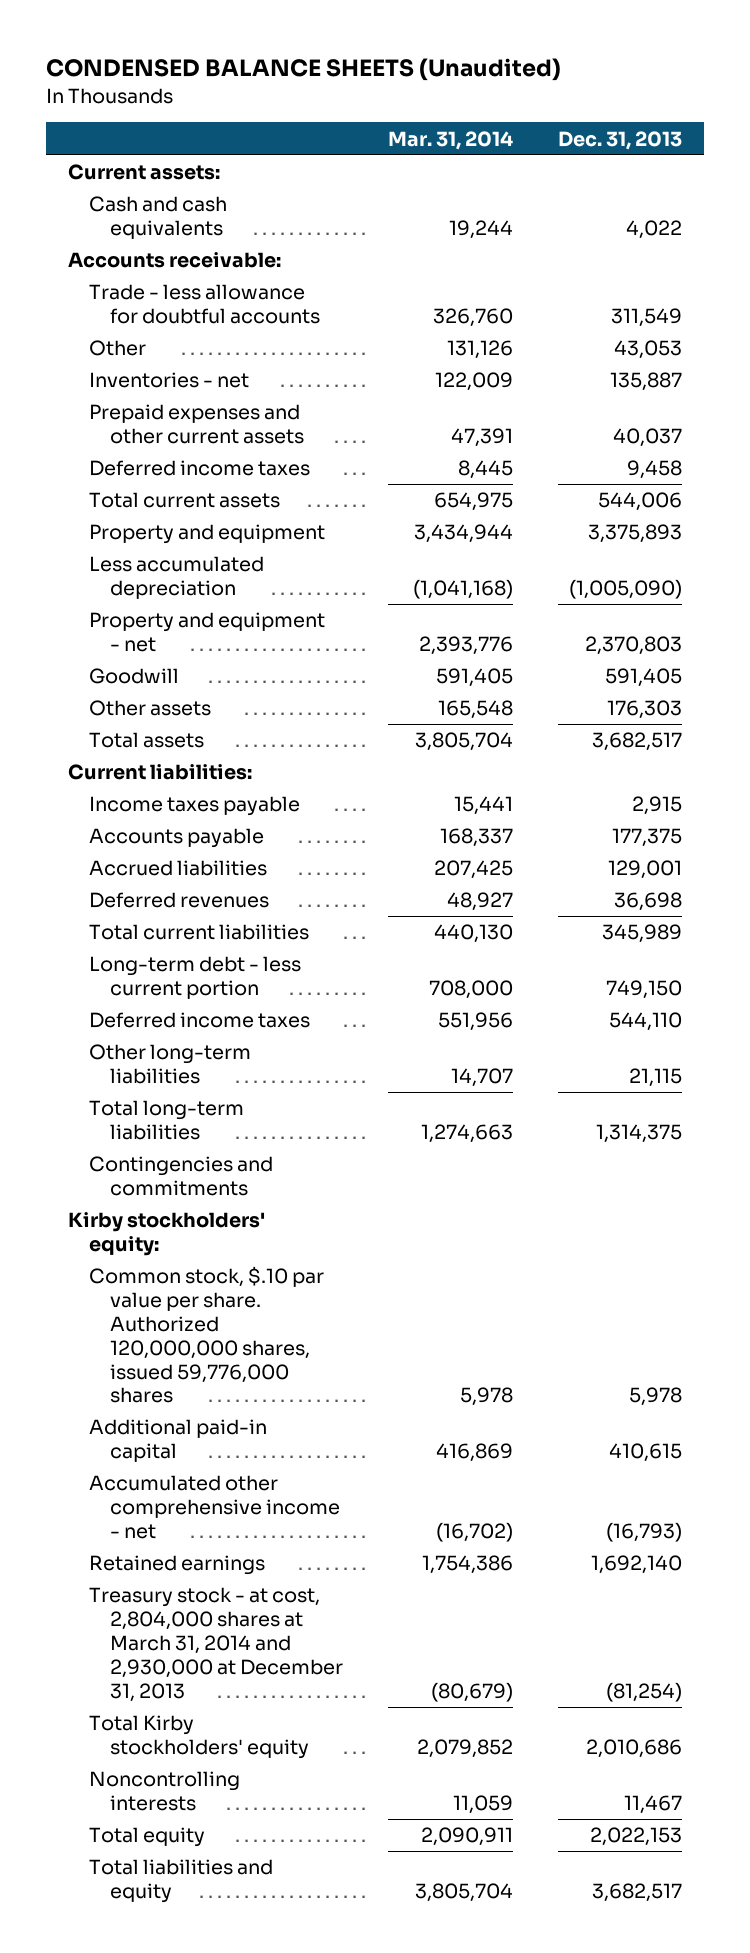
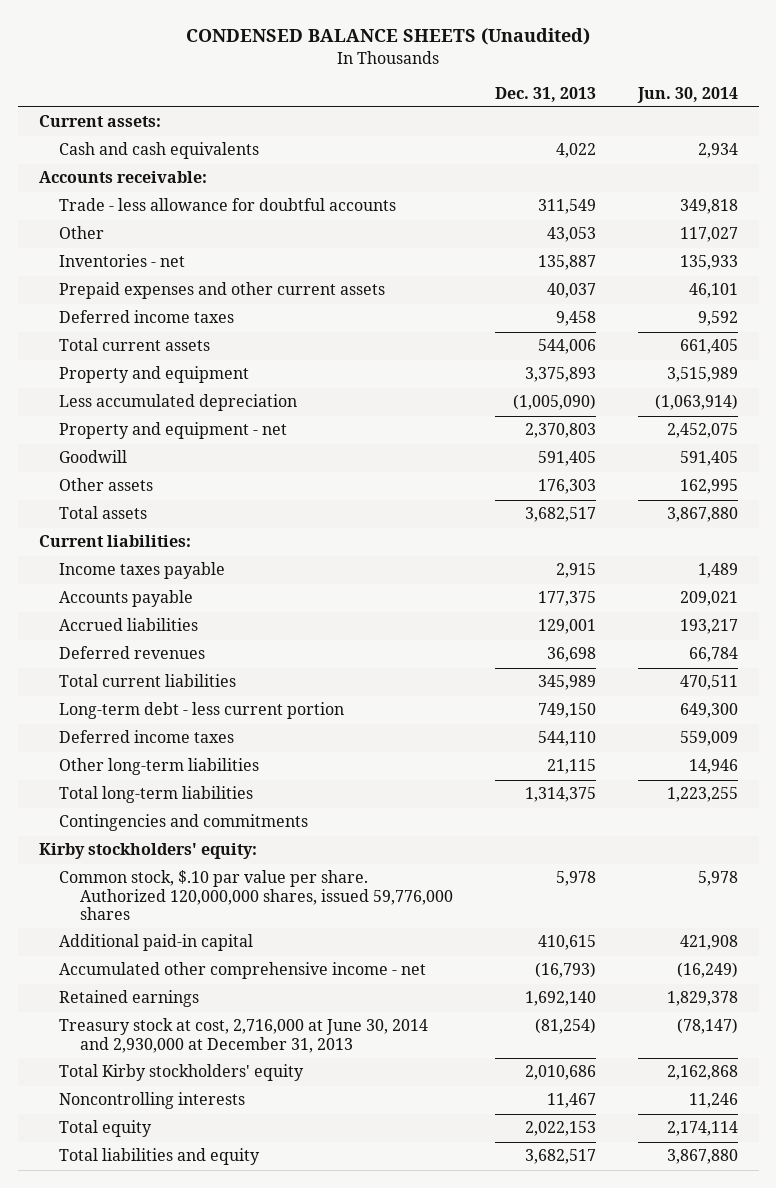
[388,130,514,150] Mar. 31, 2014 -> none
none -> [636,86,738,103] Jun. 30, 2014
[89,1587,344,1702] Treasury stock - at cost, 2,804,000 shares at March 31, 2014 and 2,930,000 at December 31, 2013 -> [59,1018,429,1053] Treasury stock at cost, 2,716,000 at June 30, 2014 and 2,930,000 at December 31, 2013

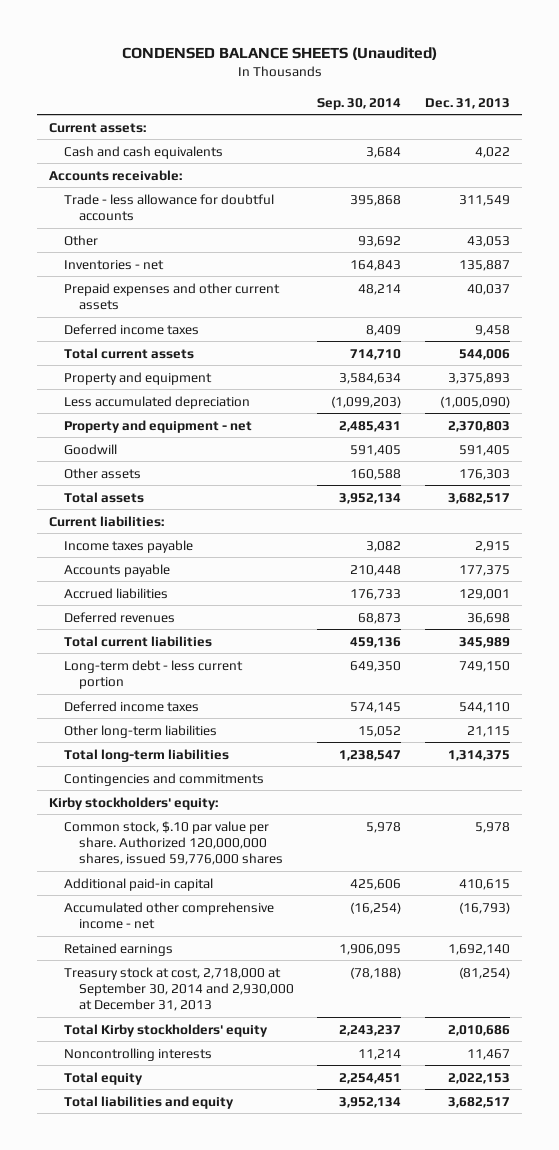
[636,86,738,103] Jun. 30, 2014 -> none
none -> [317,97,402,110] Sep. 30, 2014
[59,1018,429,1053] Treasury stock at cost, 2,716,000 at June 30, 2014 and 2,930,000 at December 31, 2013 -> [63,966,294,1012] Treasury stock at cost, 2,718,000 at September 30, 2014 and 2,930,000 at December 31, 2013

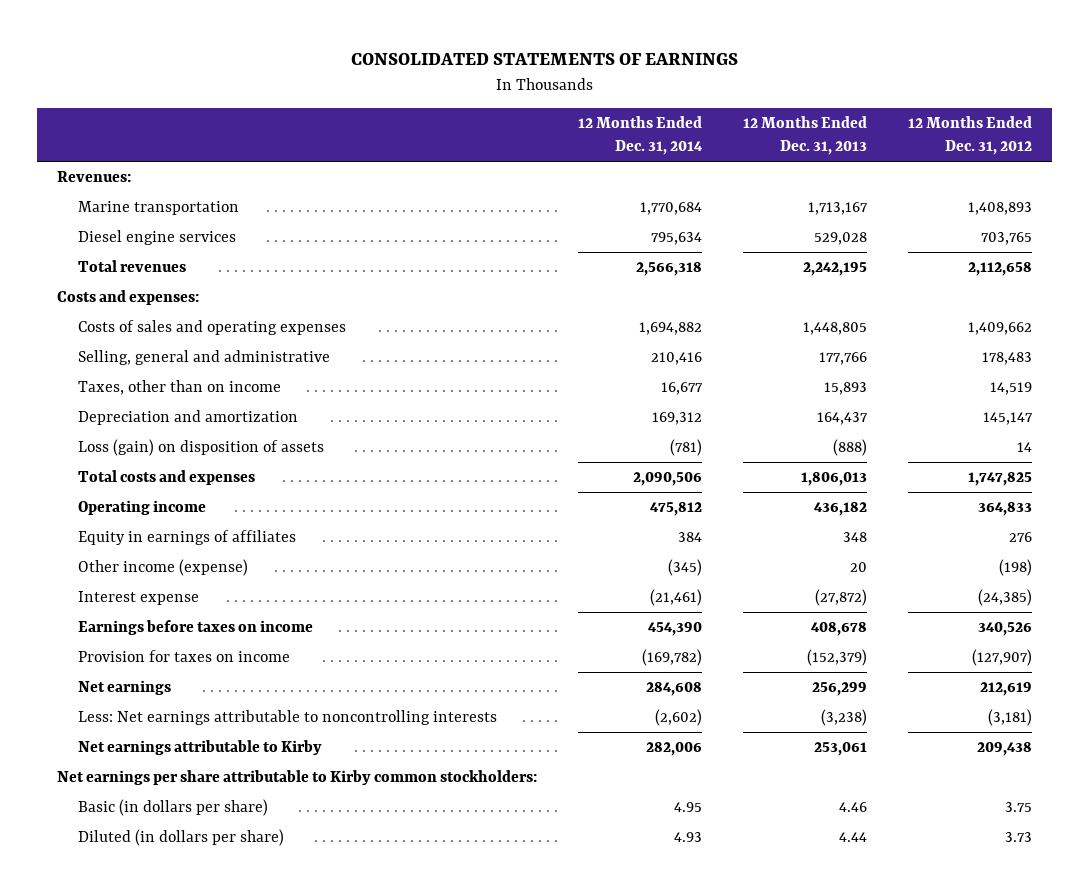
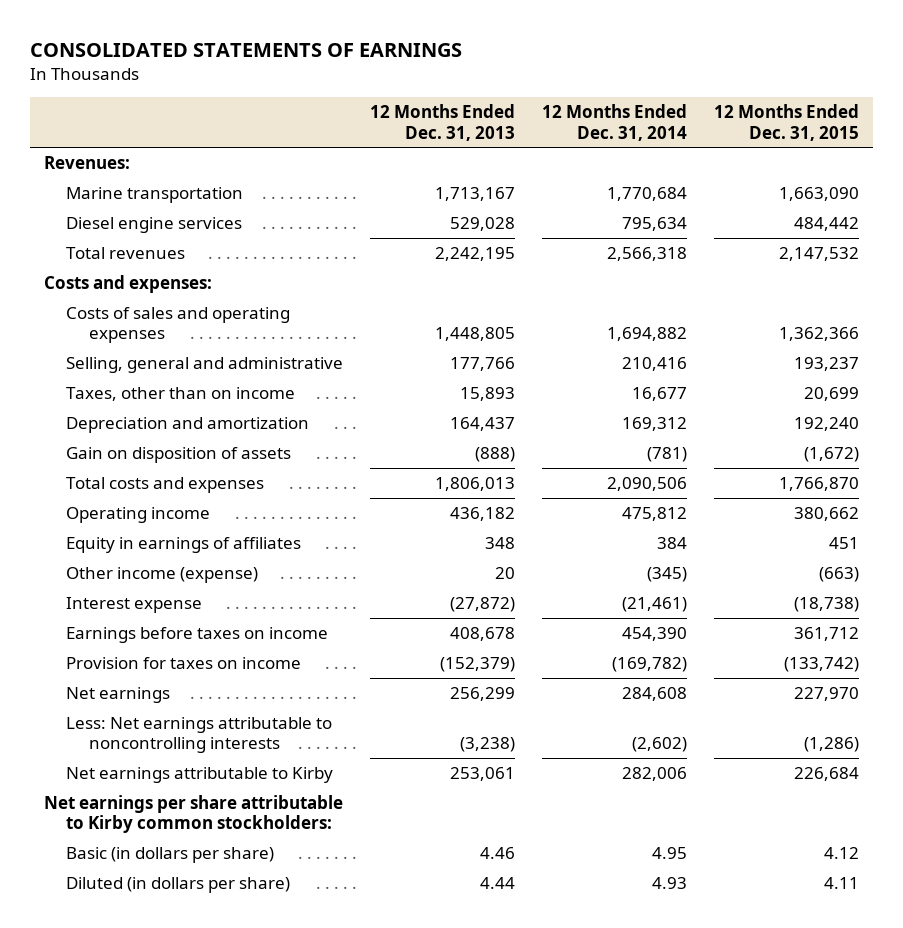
[907,115,1032,156] 12 Months Ended Dec. 31, 2012 -> none
none -> [714,104,860,141] 12 Months Ended Dec. 31, 2015
[77,439,324,457] Loss (gain) on disposition of assets -> [66,447,292,464] Gain on disposition of assets

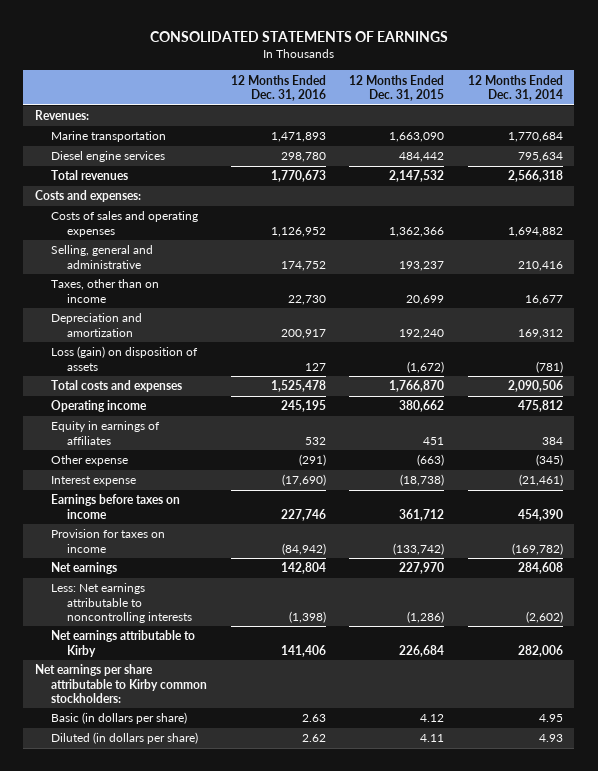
[370,104,516,141] 12 Months Ended Dec. 31, 2013 -> none
none -> [230,74,326,101] 12 Months Ended Dec. 31, 2016
[66,447,292,464] Gain on disposition of assets -> [51,346,199,371] Loss (gain) on disposition of assets
[66,567,259,584] Other income (expense) -> [51,455,129,467] Other expense

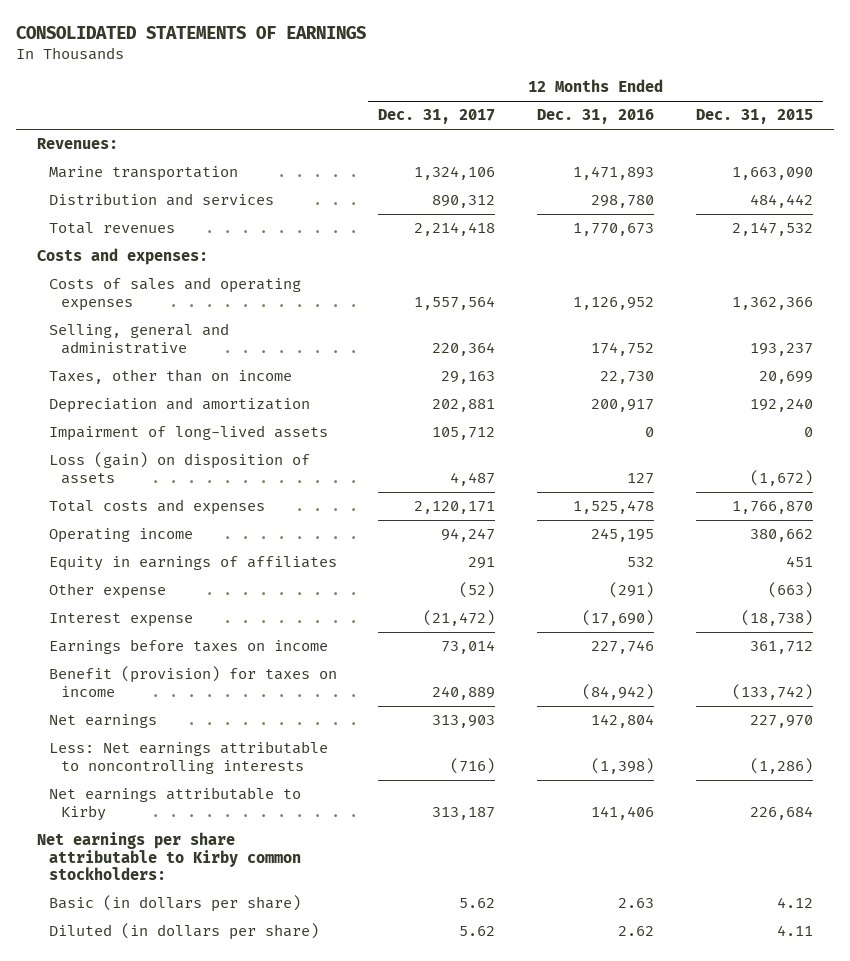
[467,74,563,101] 12 Months Ended Dec. 31, 2014 -> none
none -> [378,109,496,125] Dec. 31, 2017
[51,151,166,163] Diesel engine services -> [48,193,274,207] Distribution and services
none -> [48,425,328,442] Impairment of long-lived assets
[51,529,166,553] Provision for taxes on income -> [48,666,337,697] Benefit (provision) for taxes on income

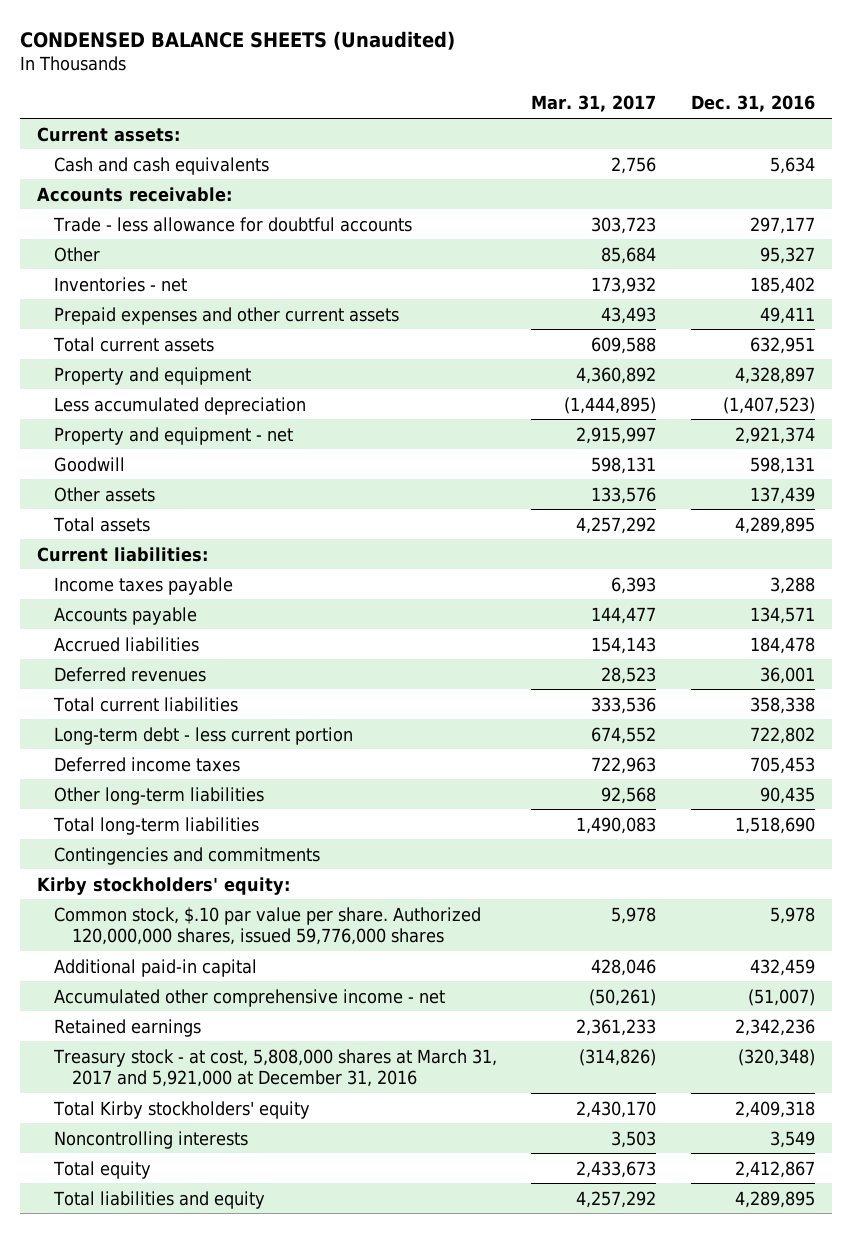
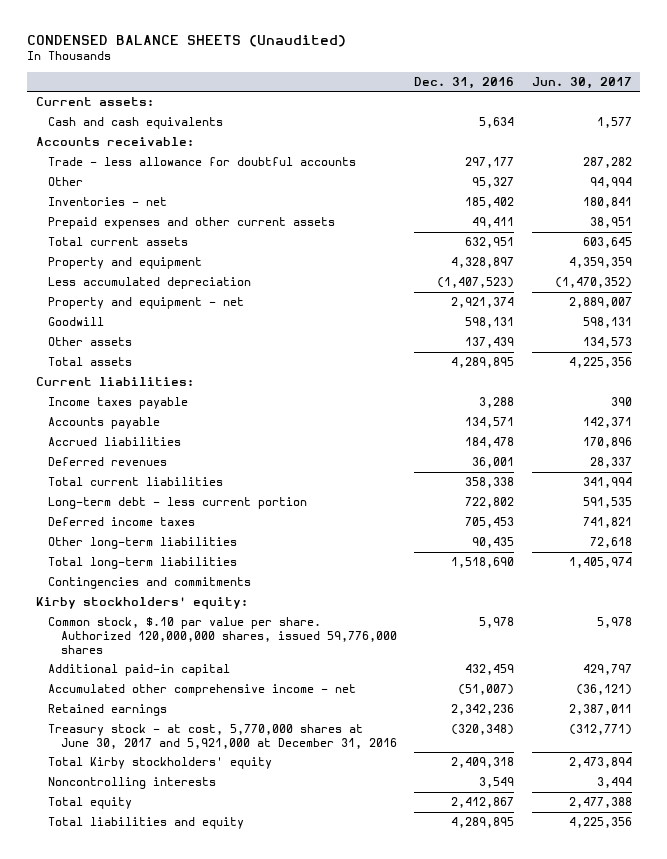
[531,95,657,113] Mar. 31, 2017 -> none
none -> [531,76,632,89] Jun. 30, 2017
[53,1048,498,1087] Treasury stock - at cost, 5,808,000 shares at March 31, 2017 and 5,921,000 at December 31, 2016 -> [48,724,397,749] Treasury stock - at cost, 5,770,000 shares at June 30, 2017 and 5,921,000 at December 31, 2016

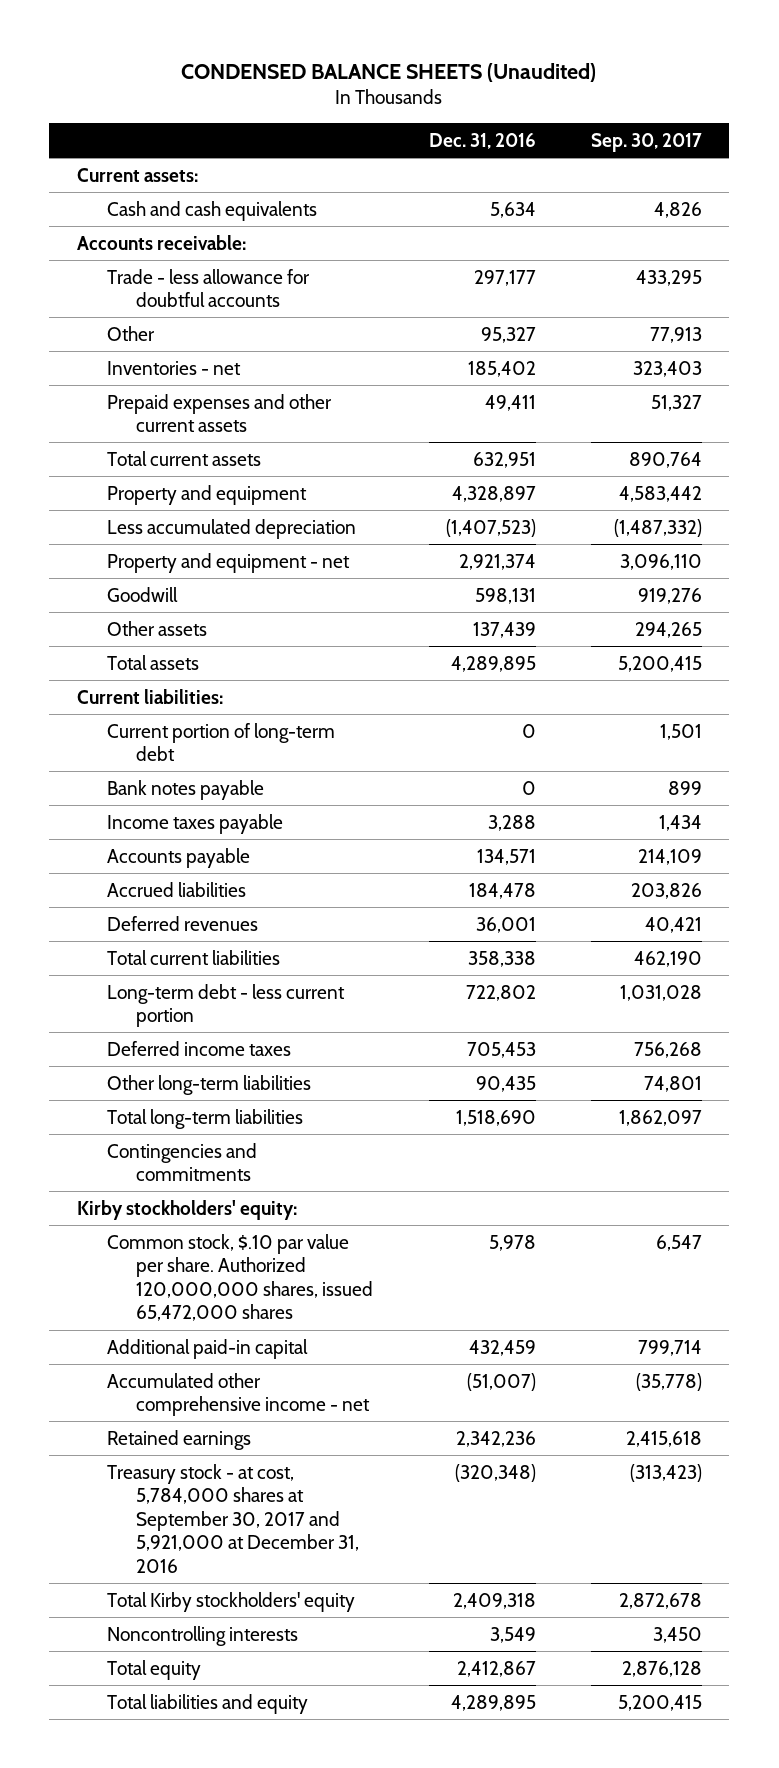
[531,76,632,89] Jun. 30, 2017 -> none
none -> [590,132,702,152] Sep. 30, 2017
none -> [106,722,335,762] Current portion of long-term debt
none -> [106,779,264,800] Bank notes payable
[48,617,397,654] Common stock, $.10 par value per share. Authorized 120,000,000 shares, issued 59,776,000 shares -> [106,1233,374,1322] Common stock, $.10 par value per share. Authorized 120,000,000 shares, issued 65,472,000 shares
[48,724,397,749] Treasury stock - at cost, 5,770,000 shares at June 30, 2017 and 5,921,000 at December 31, 2016 -> [106,1463,360,1573] Treasury stock - at cost, 5,784,000 shares at September 30, 2017 and 5,921,000 at December 31, 2016

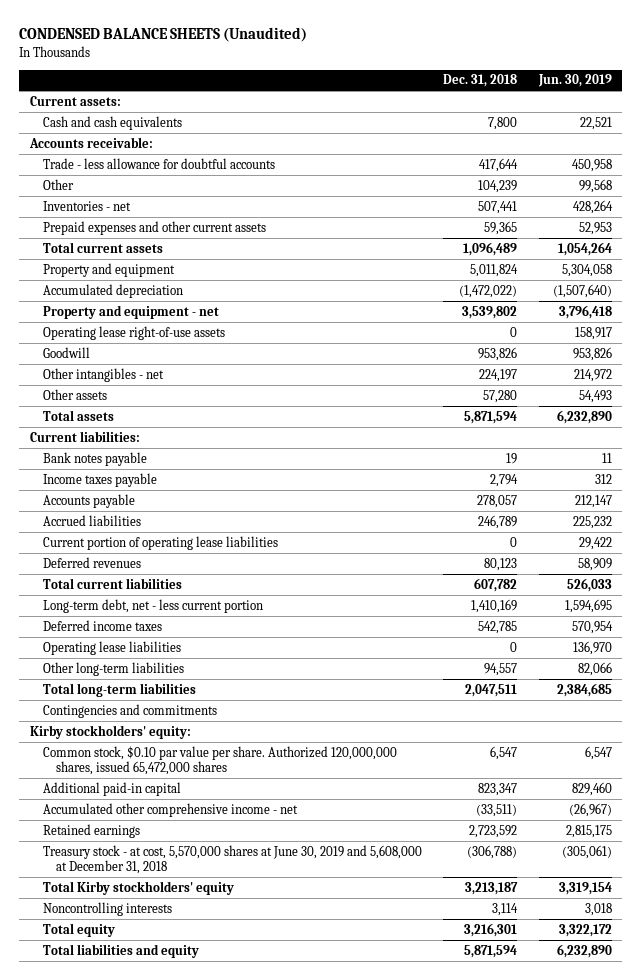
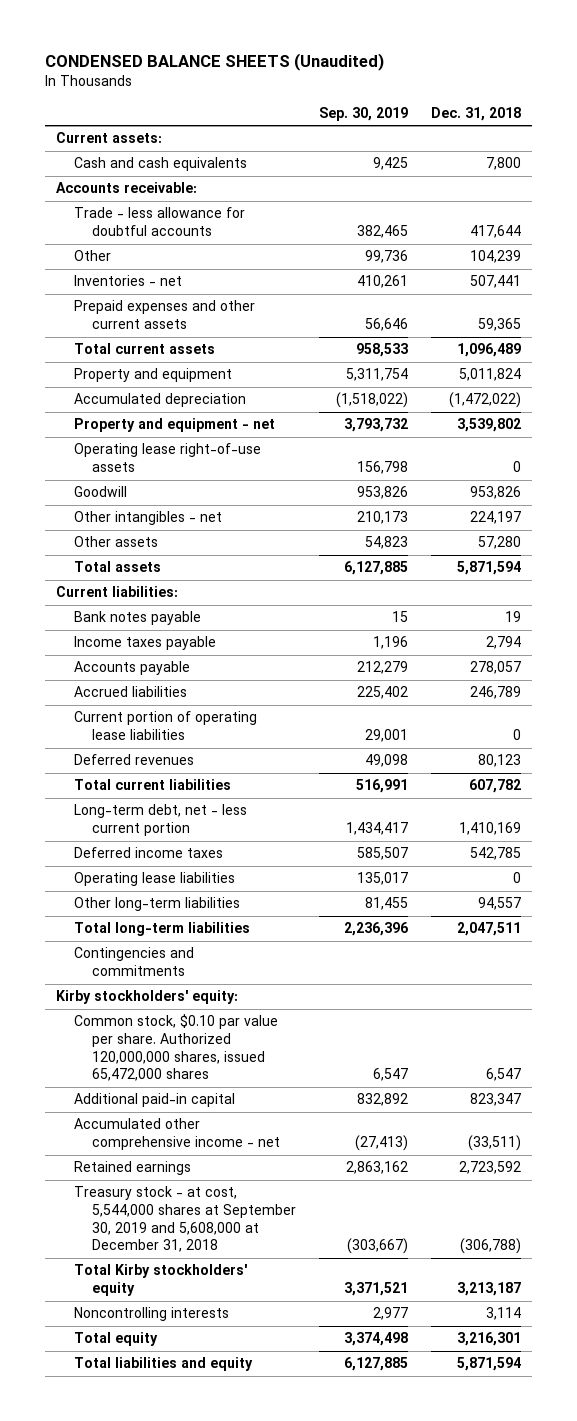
[537,74,612,88] Jun. 30, 2019 -> none
none -> [318,106,408,121] Sep. 30, 2019
[42,844,422,875] Treasury stock - at cost, 5,570,000 shares at June 30, 2019 and 5,608,000 at December 31, 2018 -> [74,1186,297,1253] Treasury stock - at cost, 5,544,000 shares at September 30, 2019 and 5,608,000 at December 31, 2018

